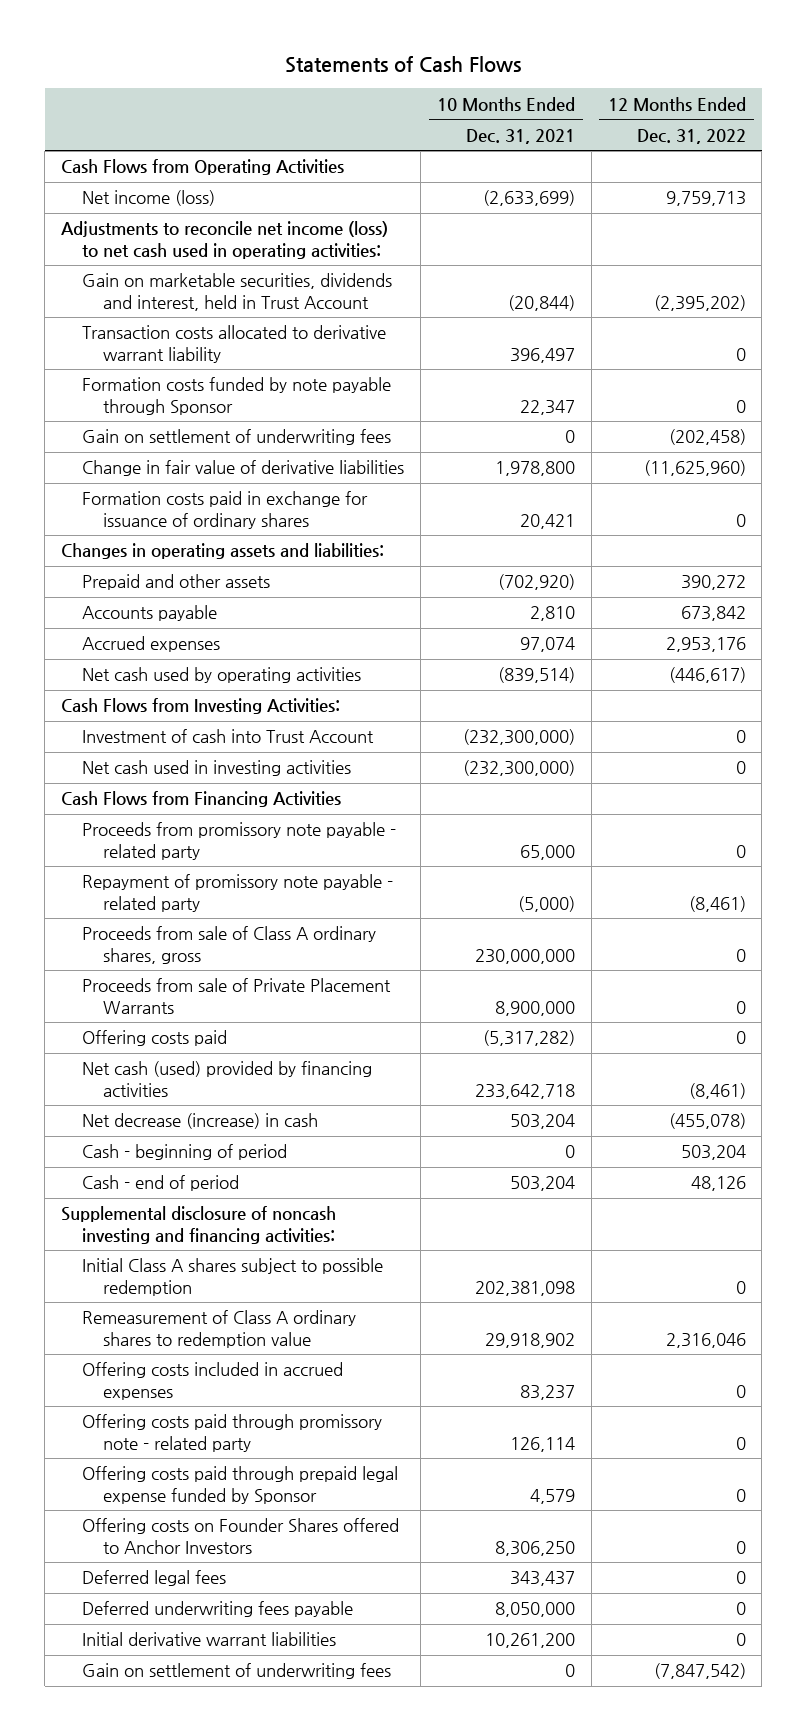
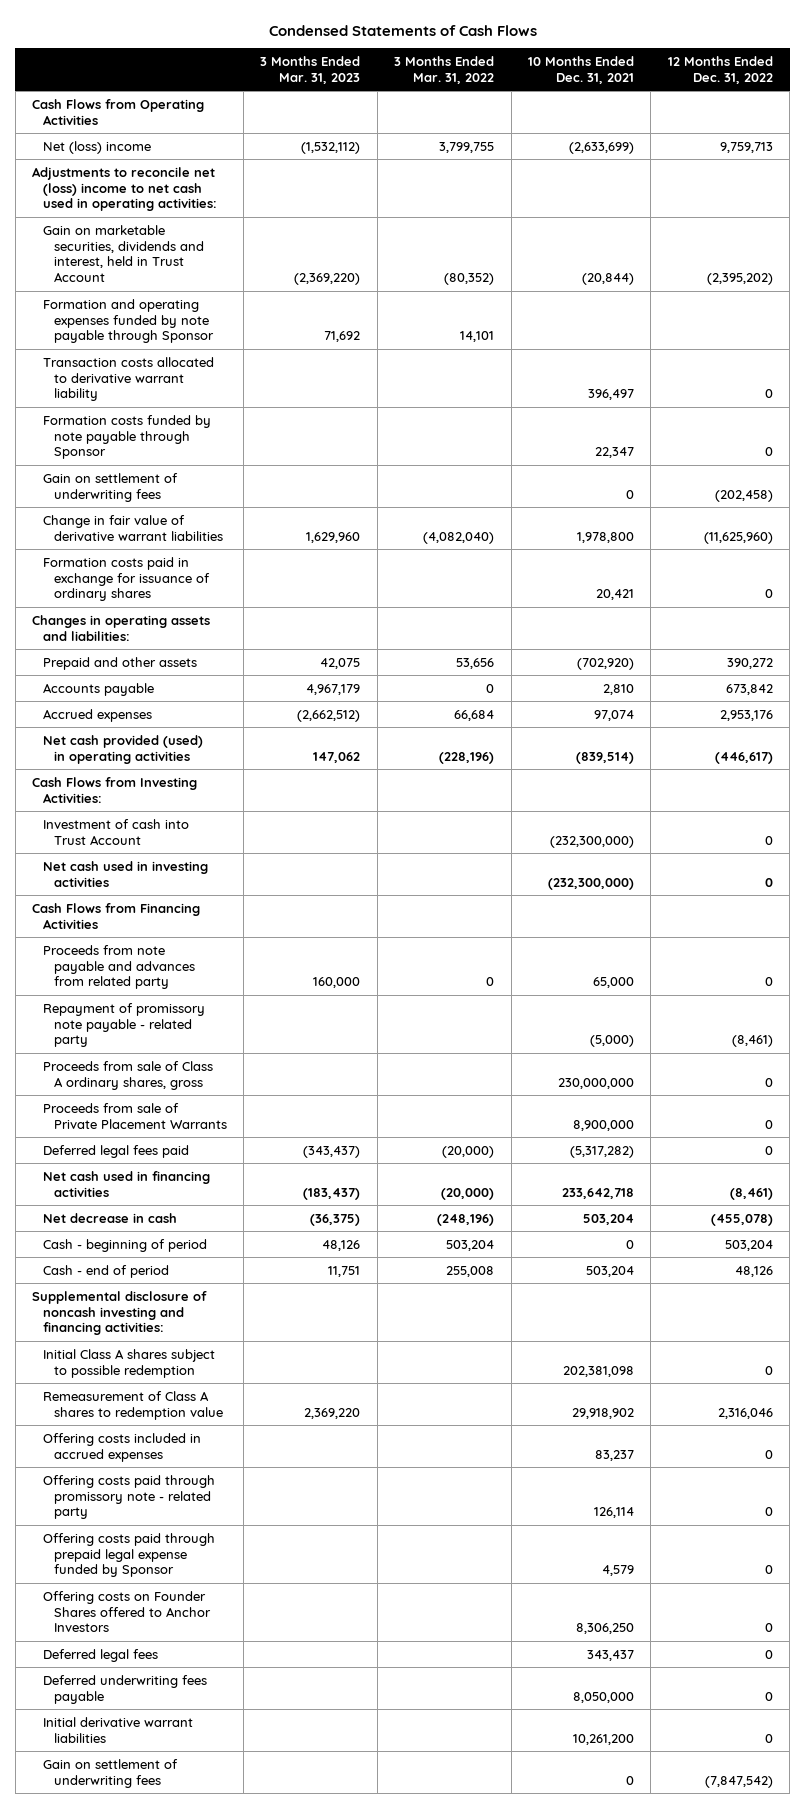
[285,56,522,74] Statements of Cash Flows -> [268,24,537,36] Condensed Statements of Cash Flows
none -> [260,55,361,84] 3 Months Ended Mar. 31, 2023
none -> [394,55,495,84] 3 Months Ended Mar. 31, 2022
[82,190,216,207] Net income (loss) -> [42,140,151,154] Net (loss) income
[61,221,389,259] Adjustments to reconcile net income (loss) to net cash used in operating activities: -> [32,166,217,212] Adjustments to reconcile net (loss) income to net cash used in operating activities:
none -> [42,298,214,344] Formation and operating expenses funded by note payable through Sponsor
[82,460,405,477] Change in fair value of derivative liabilities -> [42,514,223,541] Change in fair value of derivative warrant liabilities
[82,667,362,684] Net cash used by operating activities -> [42,734,203,764] Net cash provided (used) in operating activities
[82,822,397,860] Proceeds from promissory note payable - related party -> [42,944,195,990] Proceeds from note payable and advances from related party
[82,1030,228,1047] Offering costs paid -> [42,1144,189,1158] Deferred legal fees paid
[82,1061,373,1097] Net cash (used) provided by financing activities -> [42,1170,210,1197] Net cash used in financing activities
[82,1113,319,1130] Net decrease (increase) in cash -> [42,1212,177,1223] Net decrease in cash
[82,1310,357,1348] Remeasurement of Class A ordinary shares to redemption value -> [42,1390,223,1420] Remeasurement of Class A shares to redemption value

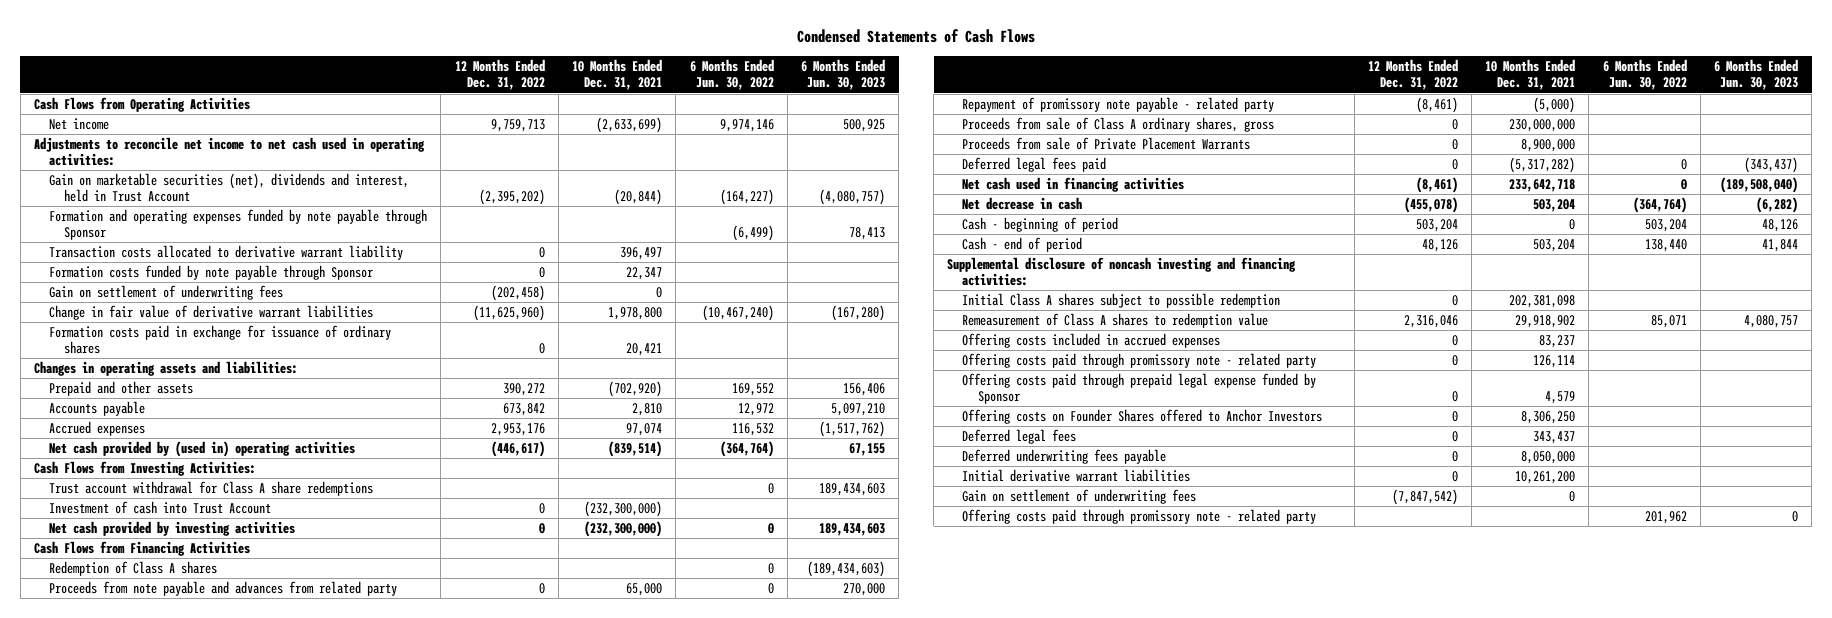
[260,55,361,84] 3 Months Ended Mar. 31, 2023 -> none
[394,55,495,84] 3 Months Ended Mar. 31, 2022 -> none
none -> [689,59,774,91] 6 Months Ended Jun. 30, 2022
none -> [800,59,885,91] 6 Months Ended Jun. 30, 2023
[42,140,151,154] Net (loss) income -> [49,117,110,130] Net income
[32,166,217,212] Adjustments to reconcile net (loss) income to net cash used in operating activities: -> [34,136,426,167] Adjustments to reconcile net income to net cash used in operating activities:
[42,224,204,283] Gain on marketable securities, dividends and interest, held in Trust Account -> [49,172,410,203] Gain on marketable securities (net), dividends and interest, held in Trust Account
[42,734,203,764] Net cash provided (used) in operating activities -> [49,440,356,457] Net cash provided by (used in) operating activities
none -> [49,480,374,496] Trust account withdrawal for Class A share redemptions
[42,860,208,887] Net cash used in investing activities -> [49,520,296,536] Net cash provided by investing activities
none -> [49,560,218,576] Redemption of Class A shares
none -> [962,508,1317,524] Offering costs paid through promissory note - related party

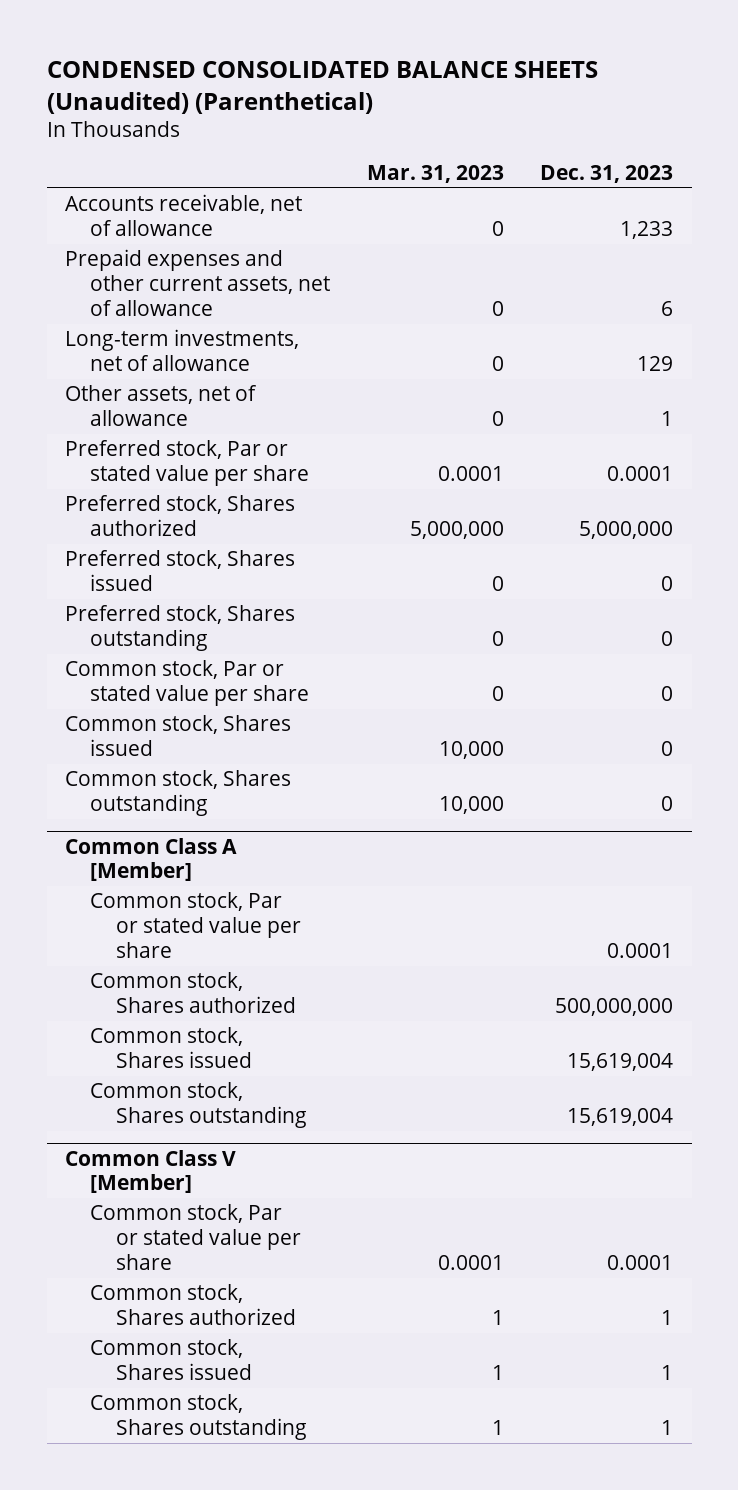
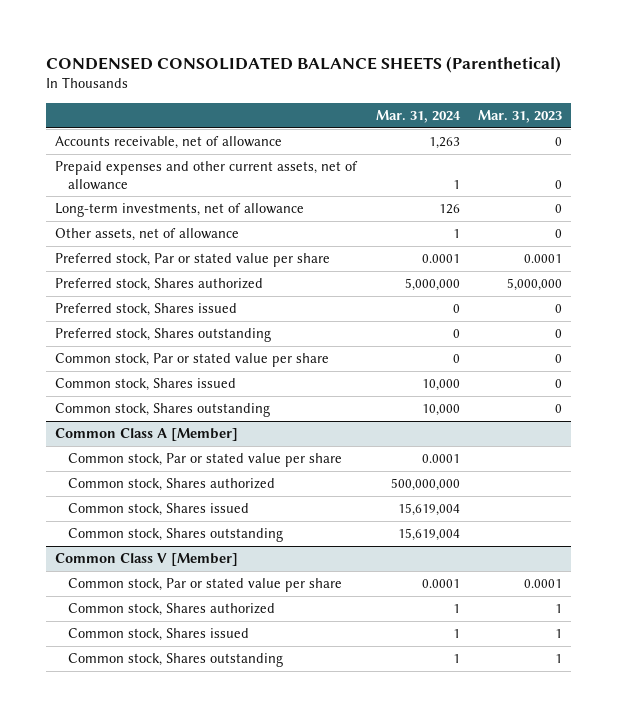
[46,61,598,114] CONDENSED CONSOLIDATED BALANCE SHEETS (Unaudited) (Parenthetical) -> [46,55,562,73] CONDENSED CONSOLIDATED BALANCE SHEETS (Parenthetical)
[540,164,674,183] Dec. 31, 2023 -> none
none -> [375,110,461,124] Mar. 31, 2024
[438,741,504,760] 10,000 -> [555,379,563,389] 0
[438,796,504,815] 10,000 -> [555,404,563,414] 0

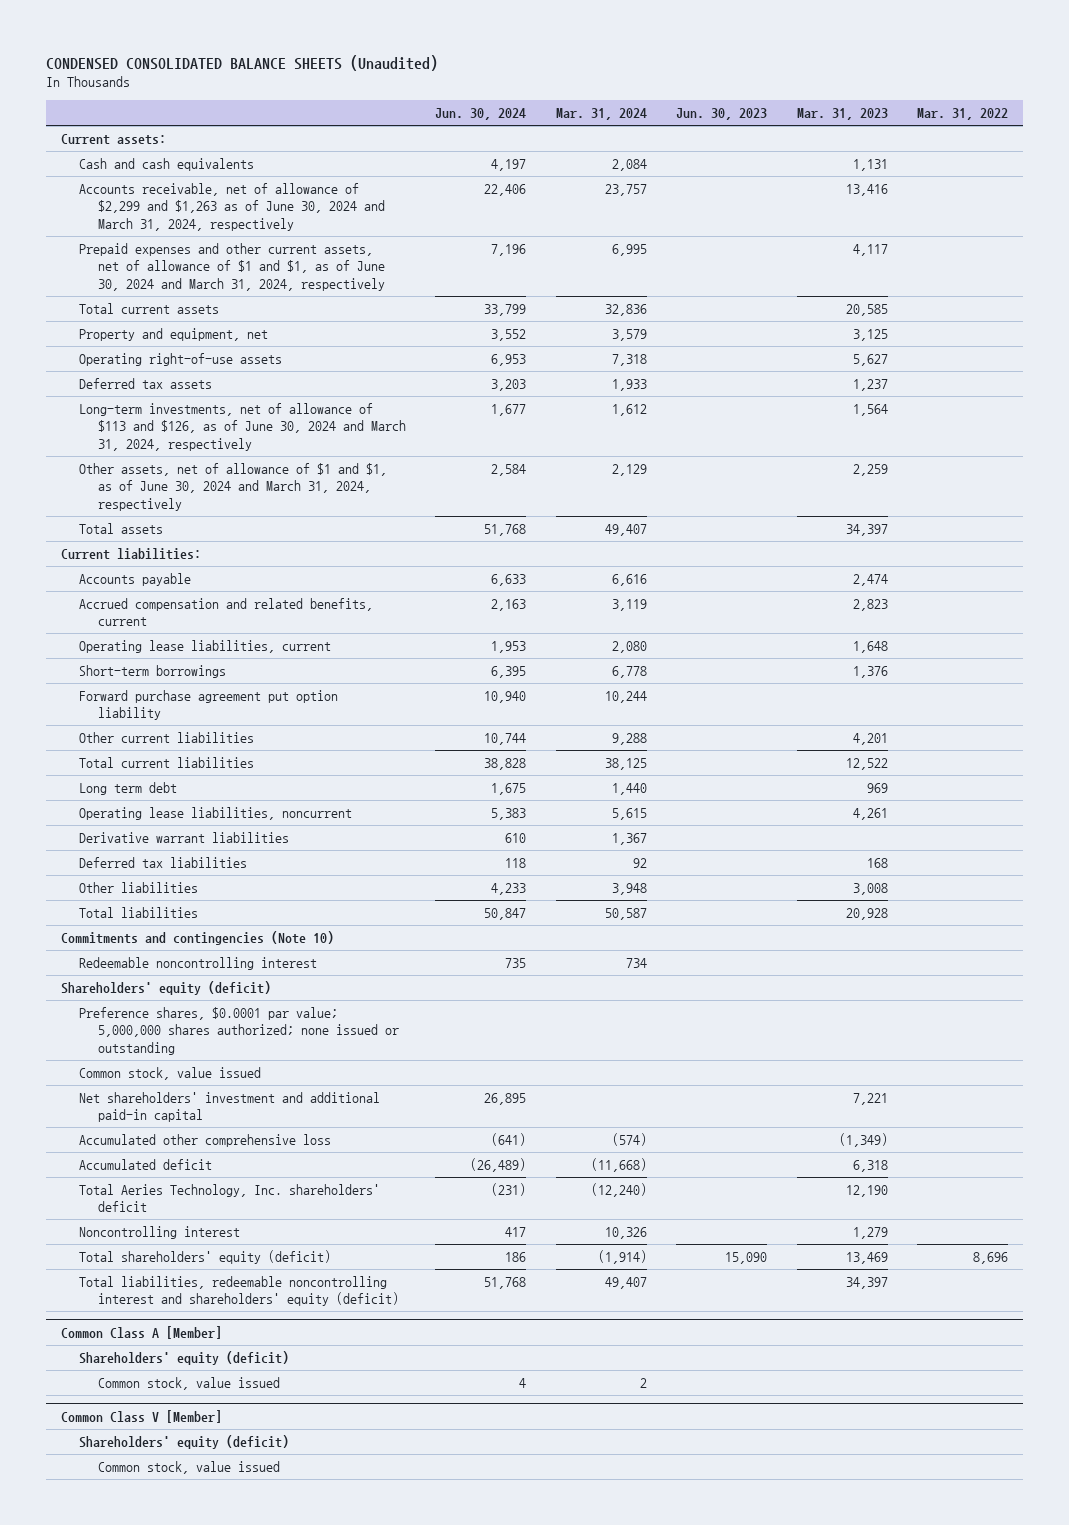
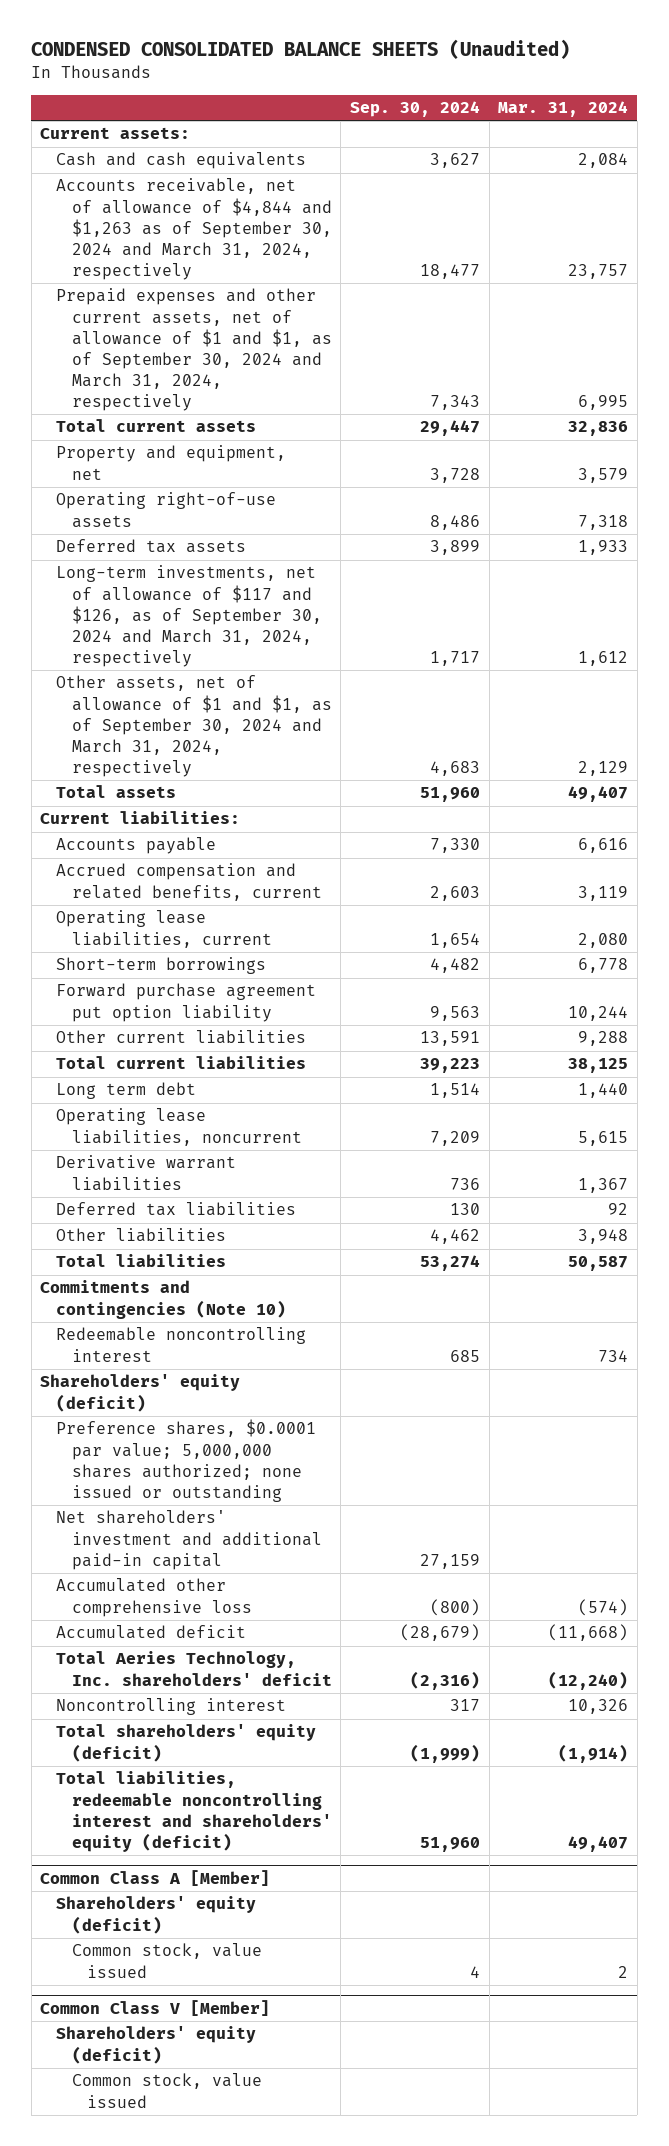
[435,108,527,121] Jun. 30, 2024 -> none
[676,108,768,121] Jun. 30, 2023 -> none
[796,108,888,121] Mar. 31, 2023 -> none
[917,108,1009,121] Mar. 31, 2022 -> none
none -> [349,101,480,118] Sep. 30, 2024
[79,182,385,231] Accounts receivable, net of allowance of $2,299 and $1,263 as of June 30, 2024 and March 31, 2024, respectively -> [56,178,332,280] Accounts receivable, net of allowance of $4,844 and $1,263 as of September 30, 2024 and March 31, 2024, respectively
[79,242,385,291] Prepaid expenses and other current assets, net of allowance of $1 and $1, as of June 30, 2024 and March 31, 2024, respectively -> [56,288,332,411] Prepaid expenses and other current assets, net of allowance of $1 and $1, as of September 30, 2024 and March 31, 2024, respectively
[79,402,406,451] Long-term investments, net of allowance of $113 and $126, as of June 30, 2024 and March 31, 2024, respectively -> [56,565,322,667] Long-term investments, net of allowance of $117 and $126, as of September 30, 2024 and March 31, 2024, respectively
[79,462,388,511] Other assets, net of allowance of $1 and $1, as of June 30, 2024 and March 31, 2024, respectively -> [56,675,332,777] Other assets, net of allowance of $1 and $1, as of September 30, 2024 and March 31, 2024, respectively
[79,1066,262,1080] Common stock, value issued -> none

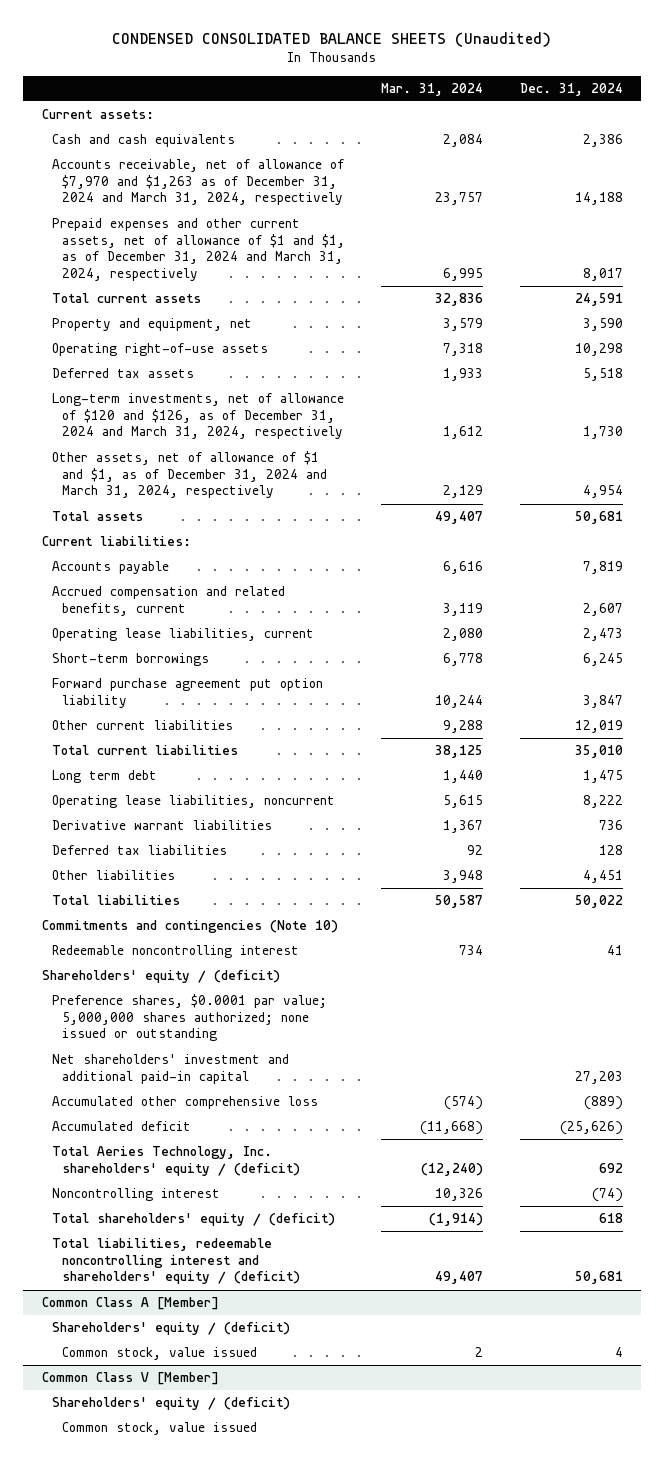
[349,101,480,118] Sep. 30, 2024 -> none
none -> [519,82,623,96] Dec. 31, 2024
[56,178,332,280] Accounts receivable, net of allowance of $4,844 and $1,263 as of September 30, 2024 and March 31, 2024, respectively -> [51,159,344,206] Accounts receivable, net of allowance of $7,970 and $1,263 as of December 31, 2024 and March 31, 2024, respectively
[56,288,332,411] Prepaid expenses and other current assets, net of allowance of $1 and $1, as of September 30, 2024 and March 31, 2024, respectively -> [51,218,345,282] Prepaid expenses and other current assets, net of allowance of $1 and $1, as of December 31, 2024 and March 31, 2024, respectively
[56,565,322,667] Long-term investments, net of allowance of $117 and $126, as of September 30, 2024 and March 31, 2024, respectively -> [51,393,344,440] Long-term investments, net of allowance of $120 and $126, as of December 31, 2024 and March 31, 2024, respectively
[56,675,332,777] Other assets, net of allowance of $1 and $1, as of September 30, 2024 and March 31, 2024, respectively -> [51,451,327,499] Other assets, net of allowance of $1 and $1, as of December 31, 2024 and March 31, 2024, respectively
[40,1374,241,1412] Shareholders' equity (deficit) -> [41,970,280,984] Shareholders' equity / (deficit)
[56,1651,332,1686] Total Aeries Technology, Inc. shareholders' deficit -> [51,1146,300,1176] Total Aeries Technology, Inc. shareholders' equity / (deficit)
[56,1724,317,1762] Total shareholders' equity (deficit) -> [51,1213,335,1227] Total shareholders' equity / (deficit)
[56,1771,332,1852] Total liabilities, redeemable noncontrolling interest and shareholders' equity (deficit) -> [51,1238,300,1285] Total liabilities, redeemable noncontrolling interest and shareholders' equity / (deficit)
[56,1896,257,1934] Shareholders' equity (deficit) -> [51,1322,290,1336] Shareholders' equity / (deficit)
[56,2026,257,2064] Shareholders' equity (deficit) -> [51,1397,290,1411] Shareholders' equity / (deficit)

